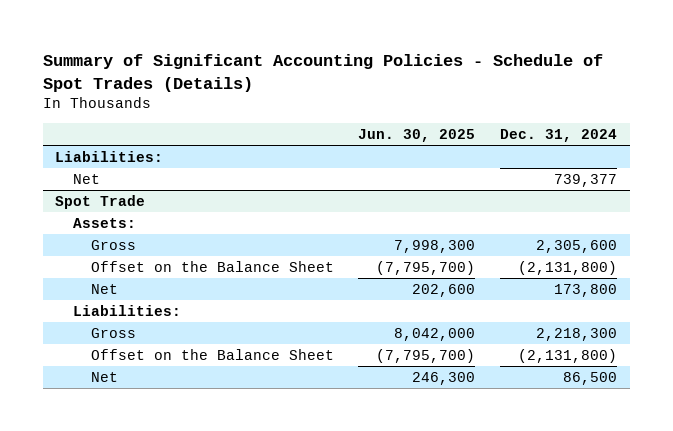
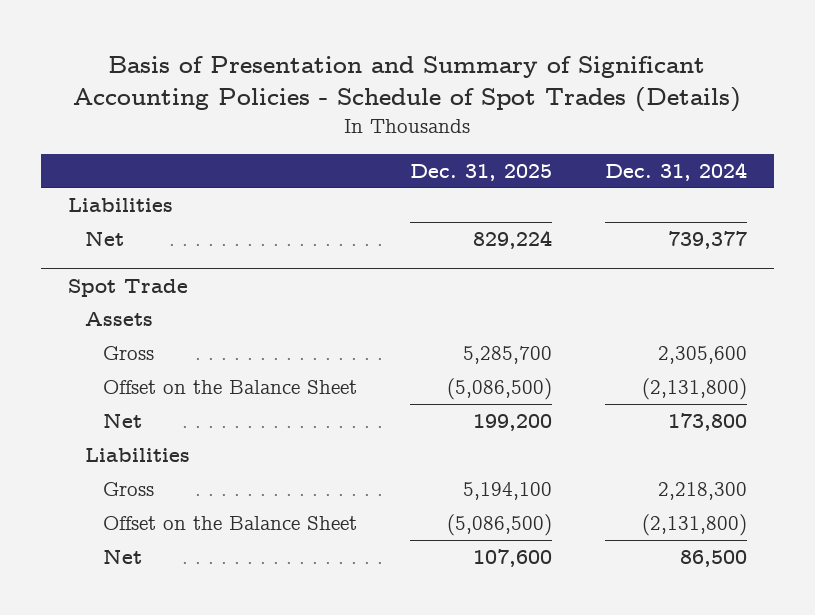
[43,53,604,92] Summary of Significant Accounting Policies - Schedule of Spot Trades (Details) -> [73,56,742,113] Basis of Presentation and Summary of Significant Accounting Policies - Schedule of Spot Trades (Details)
[358,128,476,142] Jun. 30, 2025 -> none
none -> [409,163,552,181] Dec. 31, 2025
[55,150,164,162] Liabilities: -> [67,197,173,212] Liabilities
[72,217,136,228] Assets: -> [85,311,154,326] Assets
[72,304,181,316] Liabilities: -> [85,447,191,462] Liabilities

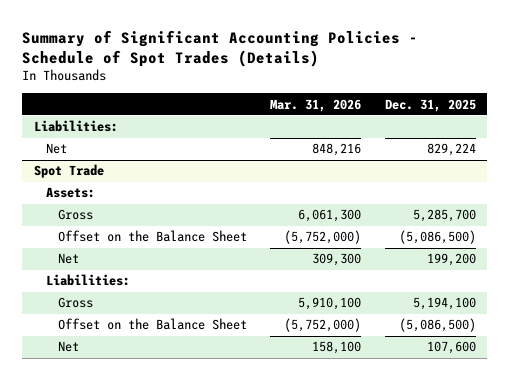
[73,56,742,113] Basis of Presentation and Summary of Significant Accounting Policies - Schedule of Spot Trades (Details) -> [22,29,419,67] Summary of Significant Accounting Policies - Schedule of Spot Trades (Details)
[605,161,748,181] Dec. 31, 2024 -> none
none -> [270,98,362,112] Mar. 31, 2026
[67,197,173,212] Liabilities -> [34,120,119,133] Liabilities:
[85,311,154,326] Assets -> [45,187,95,199] Assets:
[85,447,191,462] Liabilities -> [45,274,130,287] Liabilities:

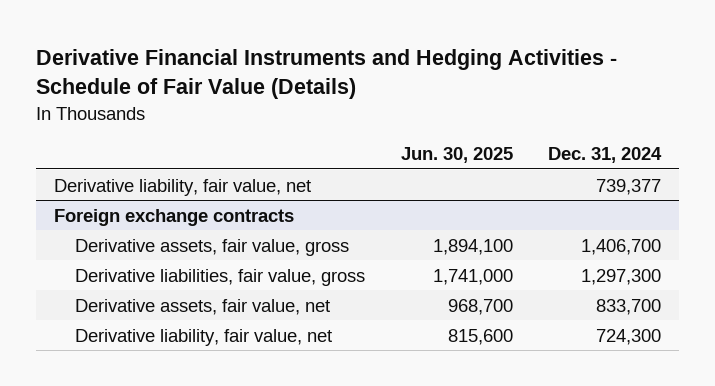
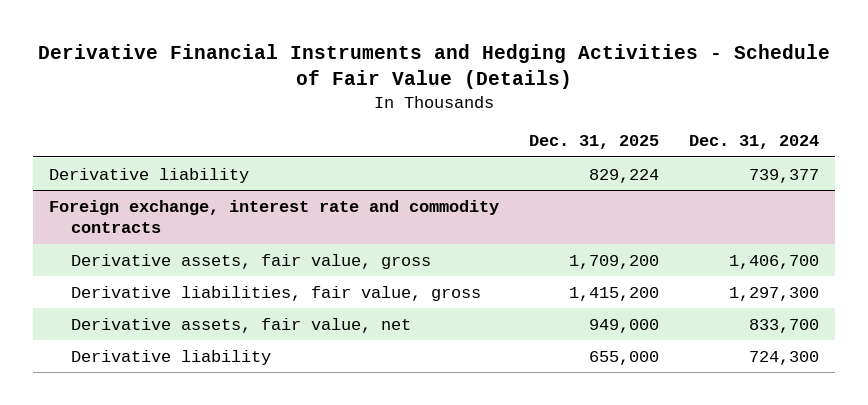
[400,147,513,164] Jun. 30, 2025 -> none
none -> [528,135,659,150] Dec. 31, 2025
[53,178,311,196] Derivative liability, fair value, net -> [48,167,249,183] Derivative liability
[53,208,294,226] Foreign exchange contracts -> [48,199,499,234] Foreign exchange, interest rate and commodity contracts
[75,328,333,346] Derivative liability, fair value, net -> [70,349,271,365] Derivative liability

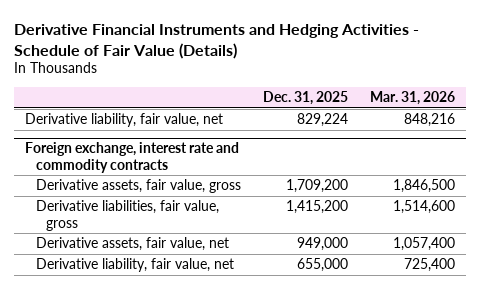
[689,135,820,150] Dec. 31, 2024 -> none
none -> [370,90,456,105] Mar. 31, 2026
[48,167,249,183] Derivative liability -> [25,113,224,128] Derivative liability, fair value, net
[70,349,271,365] Derivative liability -> [35,258,234,273] Derivative liability, fair value, net

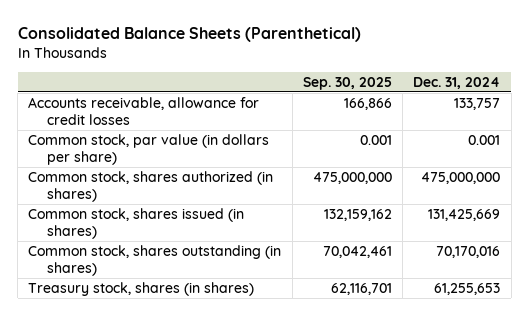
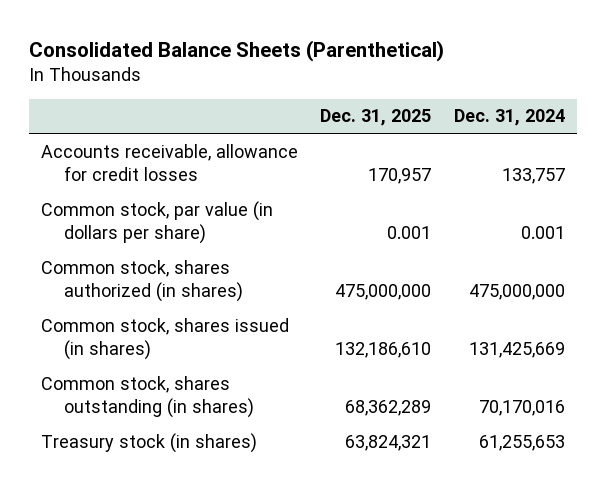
[302,76,392,90] Sep. 30, 2025 -> none
none -> [320,109,432,127] Dec. 31, 2025
[28,281,255,296] Treasury stock, shares (in shares) -> [40,432,257,453] Treasury stock (in shares)

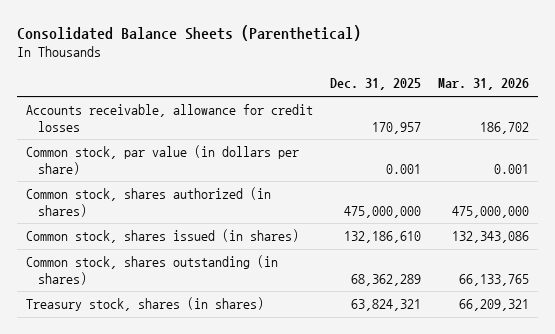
[454,109,566,127] Dec. 31, 2024 -> none
none -> [438,78,530,91] Mar. 31, 2026
[40,432,257,453] Treasury stock (in shares) -> [25,297,264,312] Treasury stock, shares (in shares)

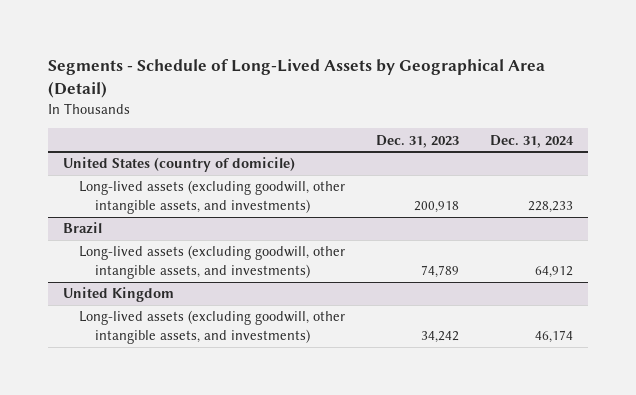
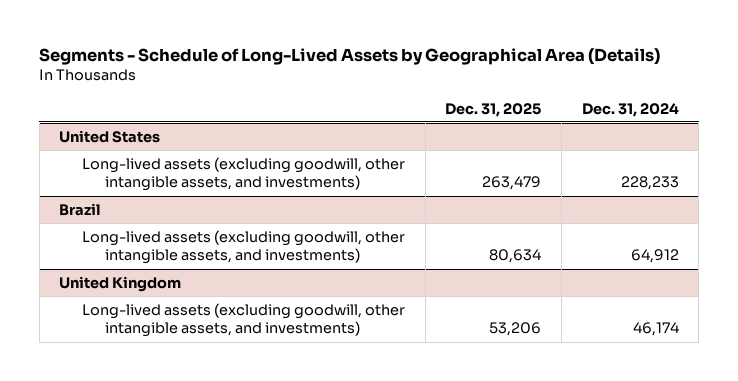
[48,58,546,98] Segments - Schedule of Long-Lived Assets by Geographical Area (Detail) -> [39,48,661,66] Segments - Schedule of Long-Lived Assets by Geographical Area (Details)
[375,134,459,148] Dec. 31, 2023 -> none
none -> [445,102,542,117] Dec. 31, 2025
[63,157,296,173] United States (country of domicile) -> [59,129,161,143] United States

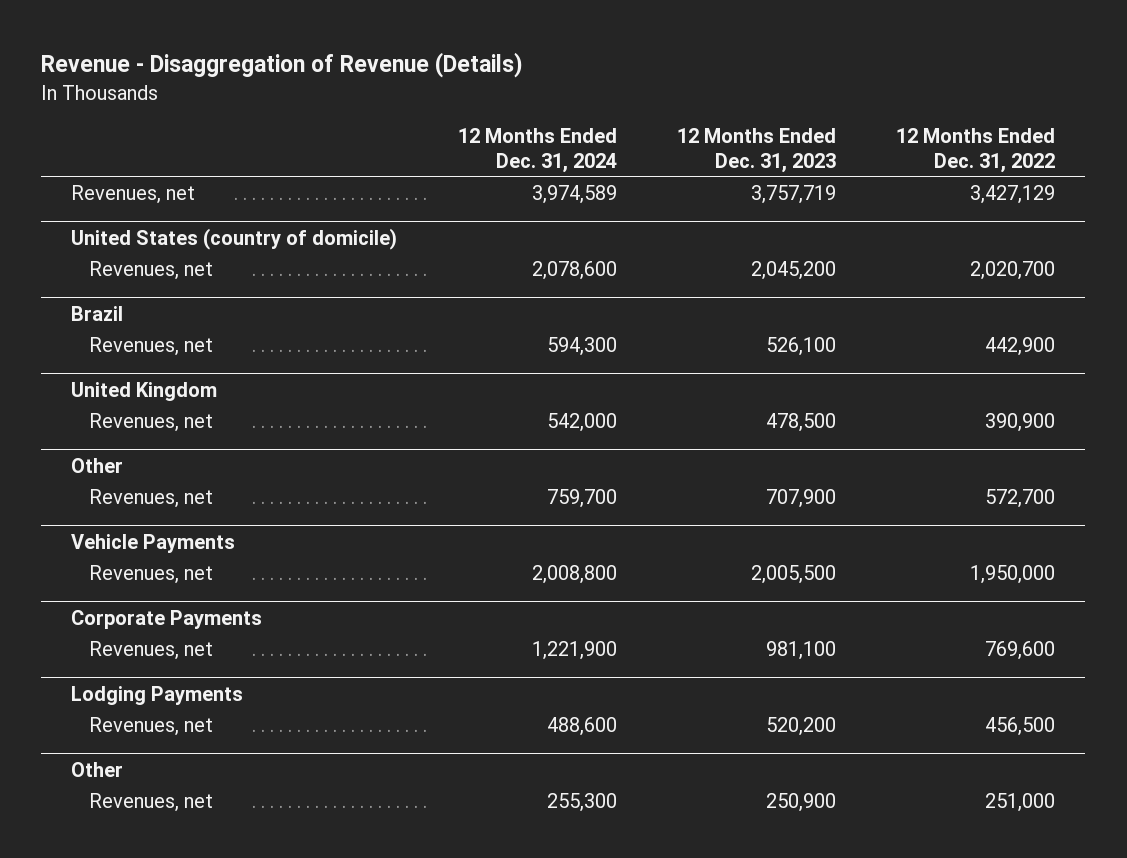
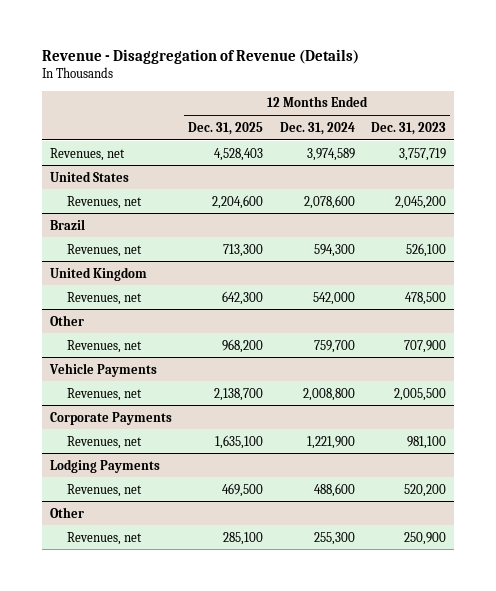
[896,127,1056,173] 12 Months Ended Dec. 31, 2022 -> none
none -> [188,121,264,135] Dec. 31, 2025
[71,227,398,250] United States (country of domicile) -> [49,170,129,182] United States

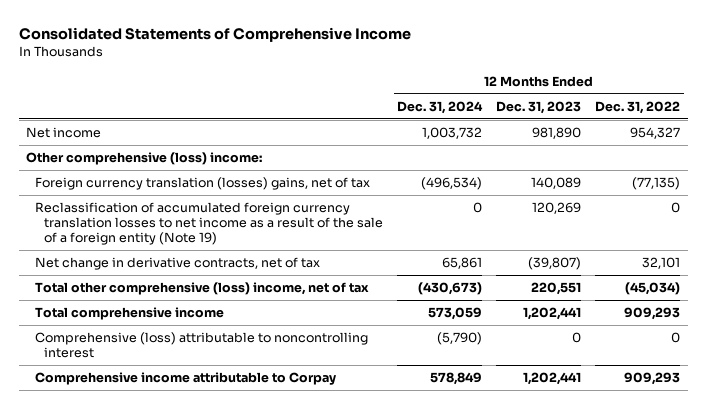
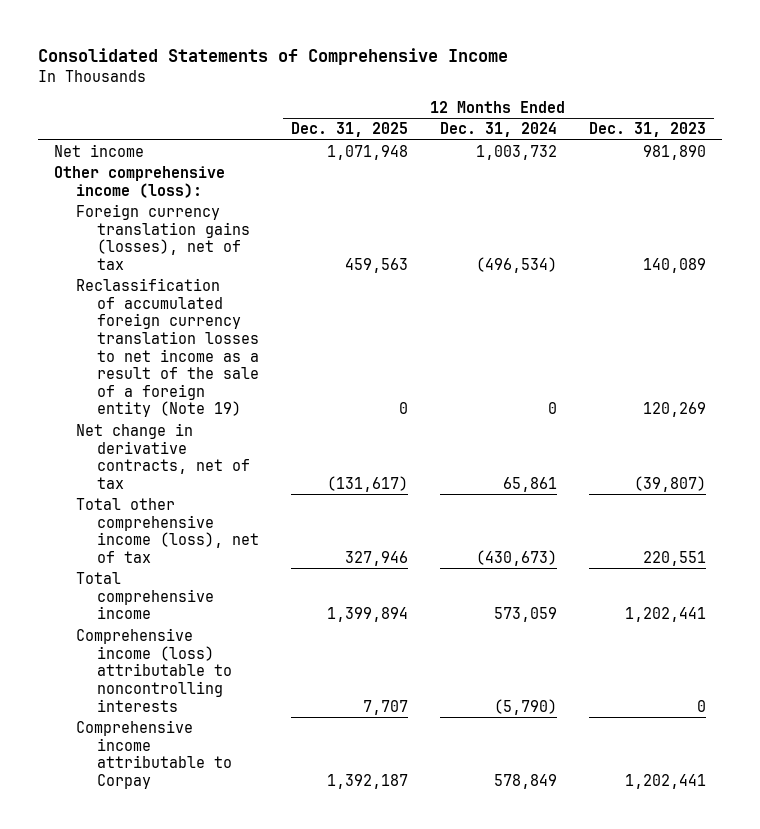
[595,100,681,114] Dec. 31, 2022 -> none
none -> [291,122,409,138] Dec. 31, 2025
[26,152,263,166] Other comprehensive (loss) income: -> [54,166,226,198] Other comprehensive income (loss):
[34,177,370,191] Foreign currency translation (losses) gains, net of tax -> [75,204,251,270] Foreign currency translation gains (losses), net of tax
[34,282,369,296] Total other comprehensive (loss) income, net of tax -> [75,498,260,563] Total other comprehensive income (loss), net of tax
[34,332,368,359] Comprehensive (loss) attributable to noncontrolling interest -> [75,628,233,712] Comprehensive income (loss) attributable to noncontrolling interests

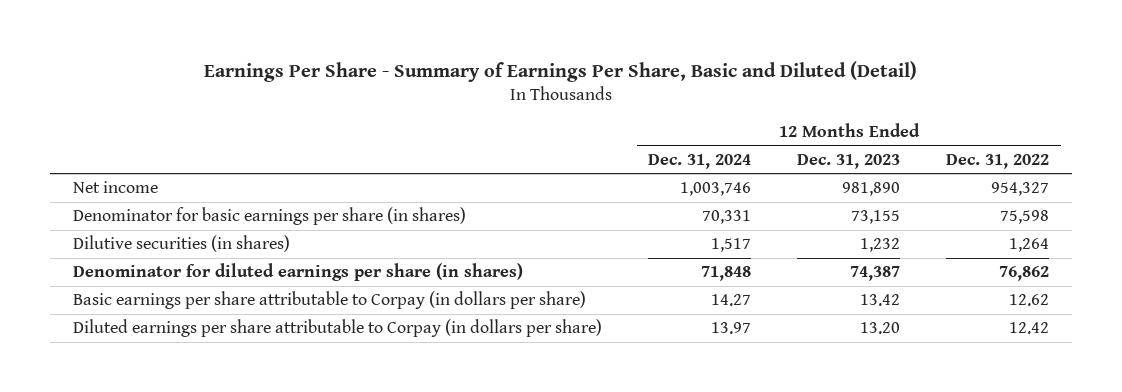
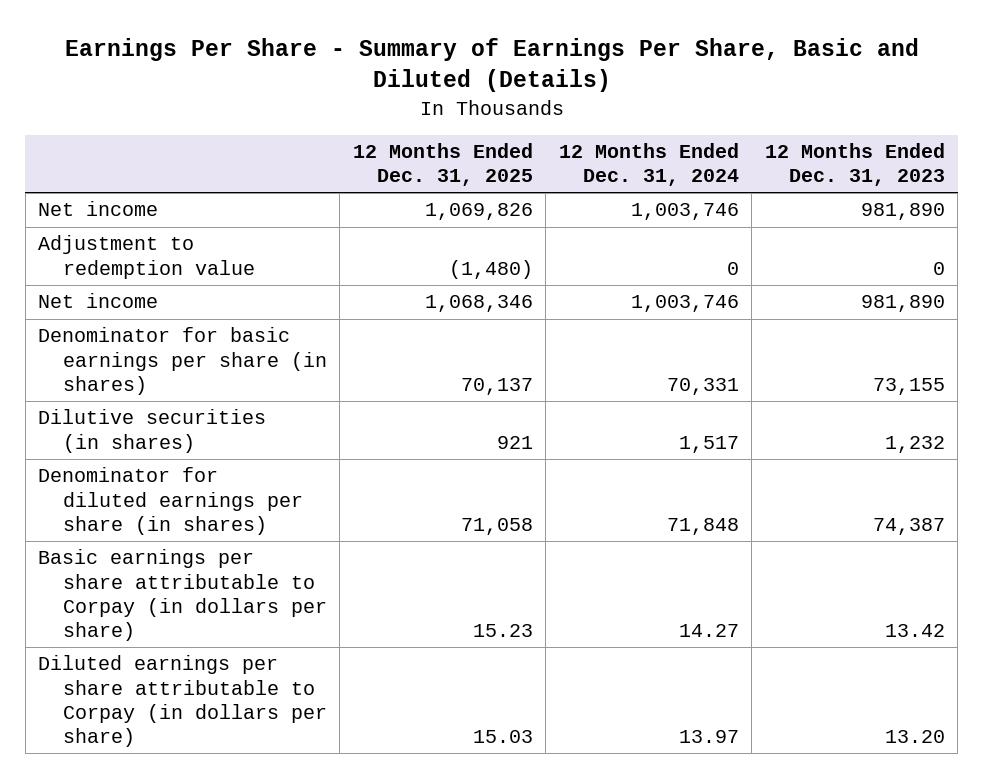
[204,61,918,83] Earnings Per Share - Summary of Earnings Per Share, Basic and Diluted (Detail) -> [64,38,919,93] Earnings Per Share - Summary of Earnings Per Share, Basic and Diluted (Details)
[946,153,1050,169] Dec. 31, 2022 -> none
none -> [352,143,533,187] 12 Months Ended Dec. 31, 2025
none -> [38,235,255,279] Adjustment to redemption value
none -> [38,293,159,309] Net income

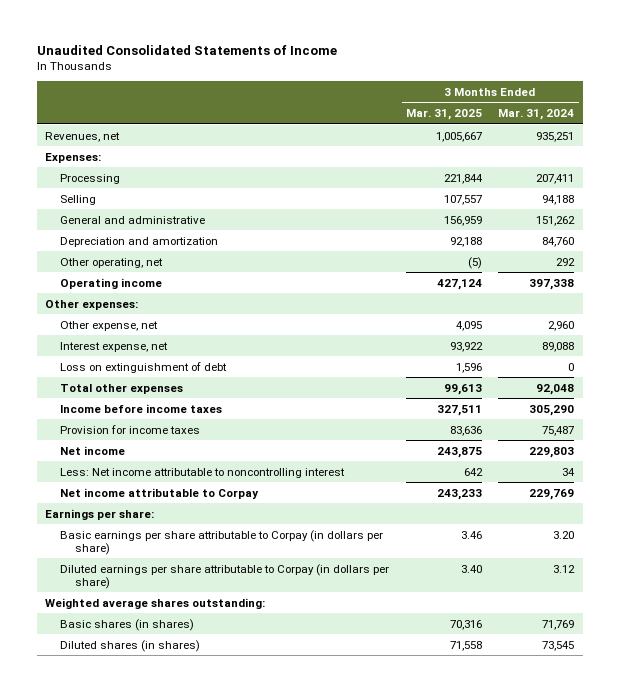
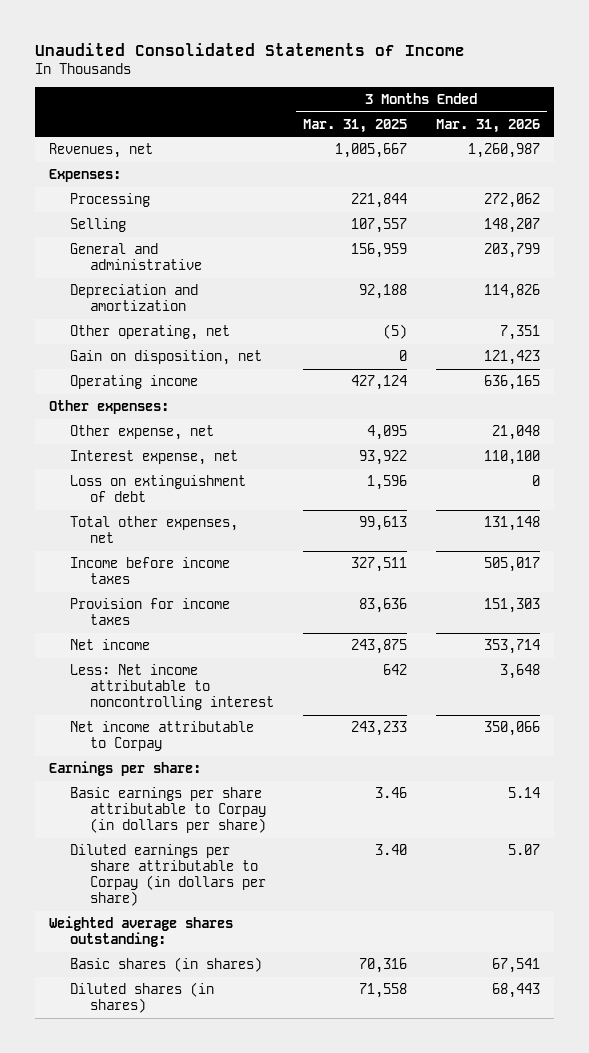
[498,109,575,121] Mar. 31, 2024 -> none
none -> [435,118,540,133] Mar. 31, 2026
none -> [69,349,262,365] Gain on disposition, net
[60,383,184,394] Total other expenses -> [69,515,238,543] Total other expenses, net

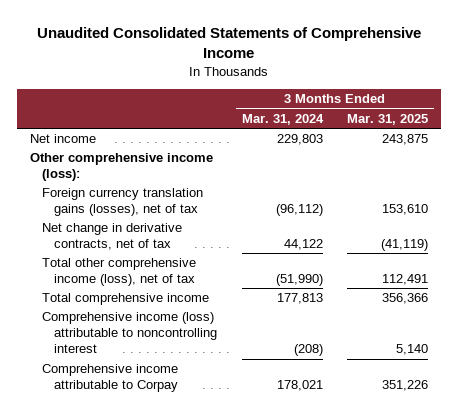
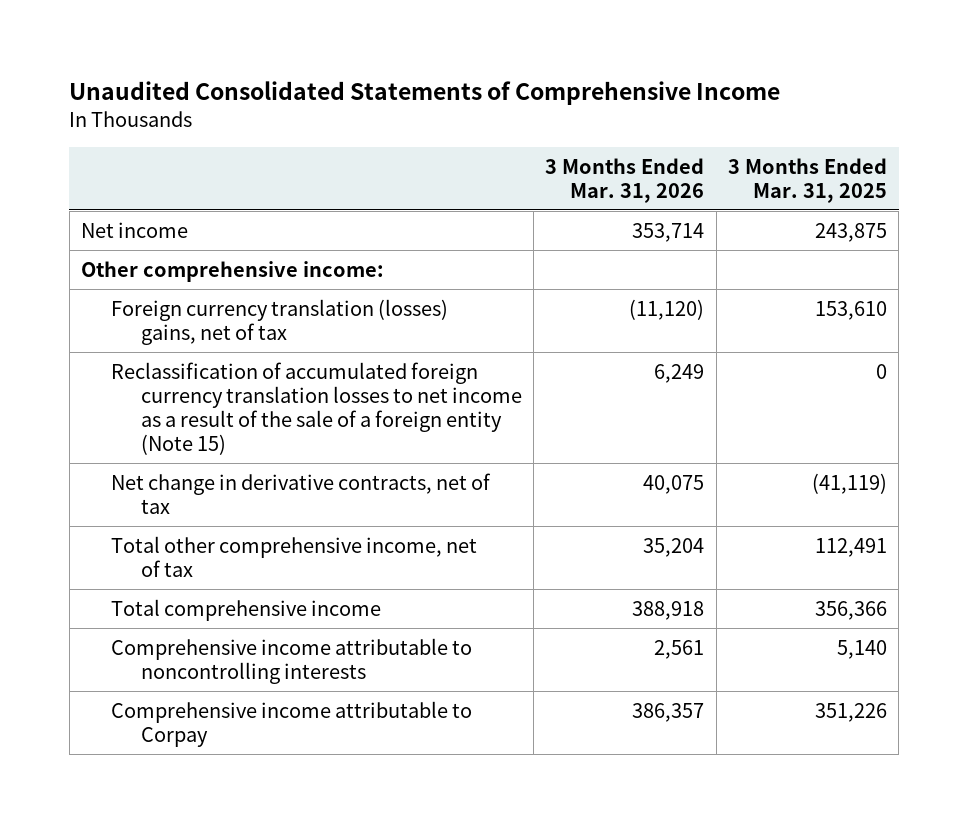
[241,113,324,125] Mar. 31, 2024 -> none
none -> [545,157,705,203] 3 Months Ended Mar. 31, 2026
[29,153,213,182] Other comprehensive income (loss): -> [81,260,385,282] Other comprehensive income:
[41,188,203,217] Foreign currency translation gains (losses), net of tax -> [111,298,449,345] Foreign currency translation (losses) gains, net of tax
none -> [111,361,523,455] Reclassification of accumulated foreign currency translation losses to net income as a result of the sale of a foreign entity (Note 15)
[41,258,196,287] Total other comprehensive income (loss), net of tax -> [111,535,478,577] Total other comprehensive income, net of tax
[41,312,218,354] Comprehensive income (loss) attributable to noncontrolling interest -> [111,637,473,684] Comprehensive income attributable to noncontrolling interests

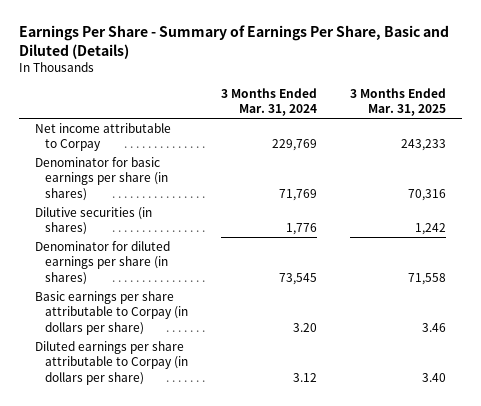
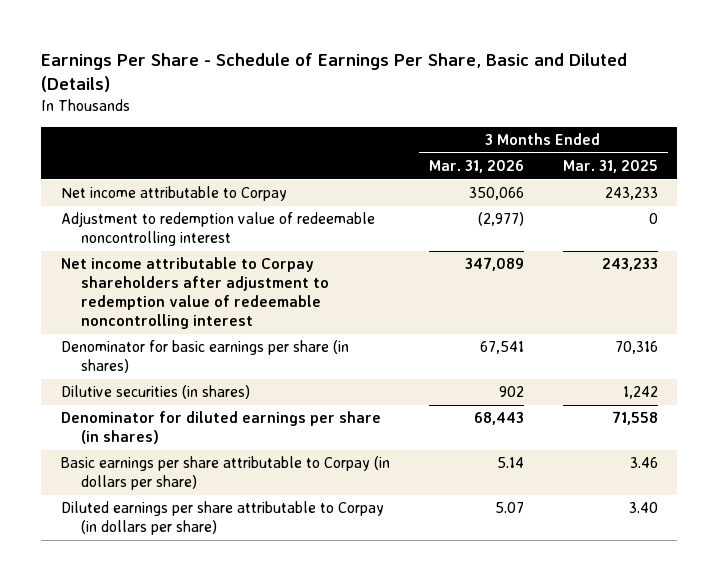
[18,25,449,59] Earnings Per Share - Summary of Earnings Per Share, Basic and Diluted (Details) -> [41,52,628,93] Earnings Per Share - Schedule of Earnings Per Share, Basic and Diluted (Details)
[220,87,317,117] 3 Months Ended Mar. 31, 2024 -> none
none -> [428,160,524,174] Mar. 31, 2026
none -> [60,212,375,247] Adjustment to redemption value of redeemable noncontrolling interest
none -> [60,257,330,329] Net income attributable to Corpay shareholders after adjustment to redemption value of redeemable noncontrolling interest

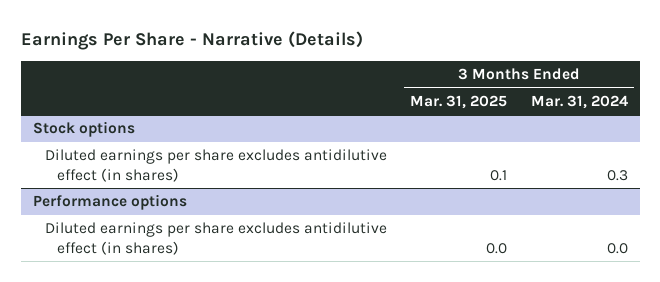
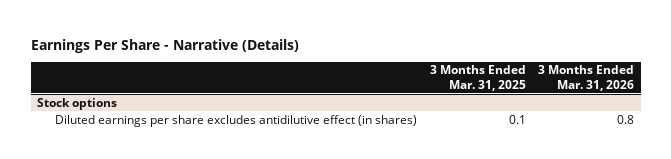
[530,94,628,109] Mar. 31, 2024 -> none
none -> [538,65,635,91] 3 Months Ended Mar. 31, 2026
[32,194,187,211] Performance options -> none
[44,222,387,255] Diluted earnings per share excludes antidilutive effect (in shares) -> none

